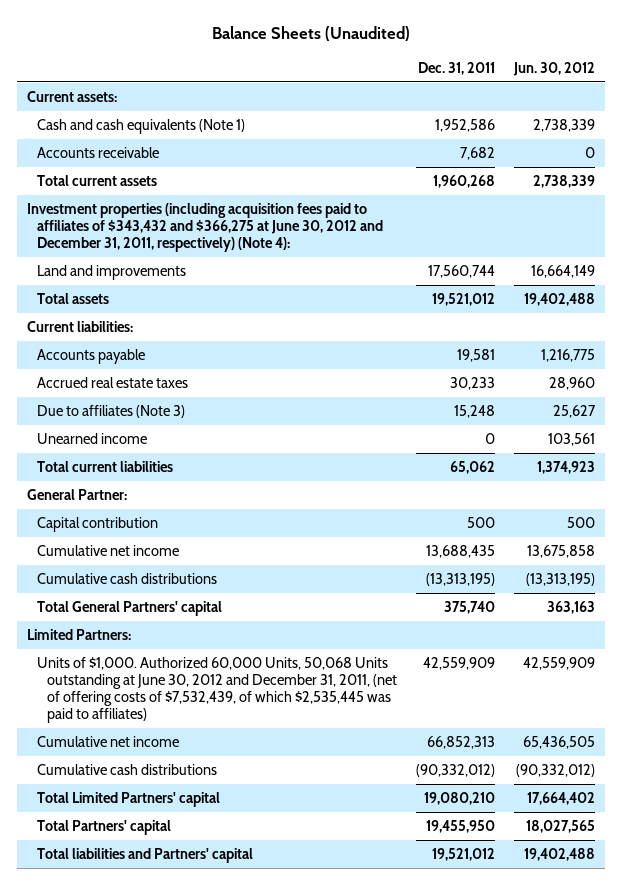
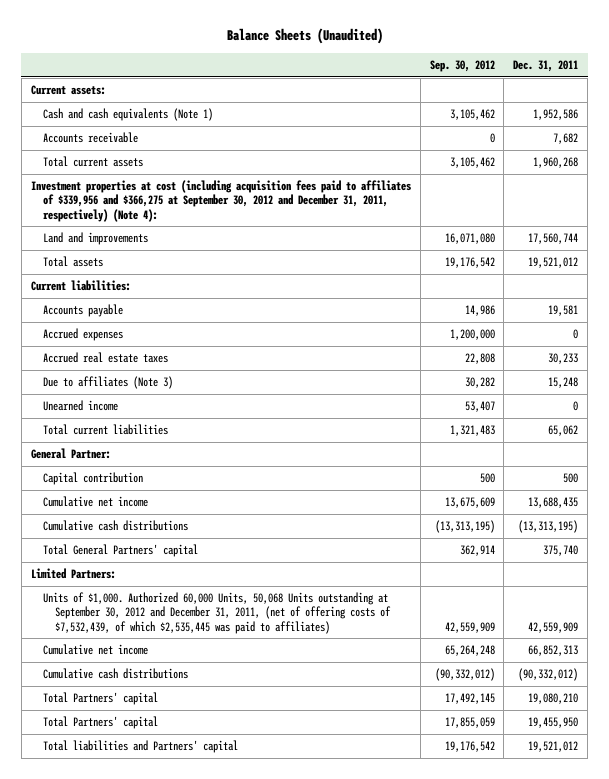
[513,61,596,76] Jun. 30, 2012 -> none
none -> [429,59,495,72] Sep. 30, 2012
[26,202,384,253] Investment properties (including acquisition fees paid to affiliates of $343,432 and $366,275 at June 30, 2012 and December 31, 2011, respectively) (Note 4): -> [30,180,411,222] Investment properties at cost (including acquisition fees paid to affiliates of $339,956 and $366,275 at September 30, 2012 and December 31, 2011, respectively) (Note 4):
none -> [42,328,123,342] Accrued expenses
[37,656,398,724] Units of $1,000. Authorized 60,000 Units, 50,068 Units outstanding at June 30, 2012 and December 31, 2011, (net of offering costs of $7,532,439, of which $2,535,445 was paid to affiliates) -> [42,592,392,634] Units of $1,000. Authorized 60,000 Units, 50,068 Units outstanding at September 30, 2012 and December 31, 2011, (net of offering costs of $7,532,439, of which $2,535,445 was paid to affiliates)
[37,791,221,807] Total Limited Partners' capital -> [42,692,158,706] Total Partners' capital

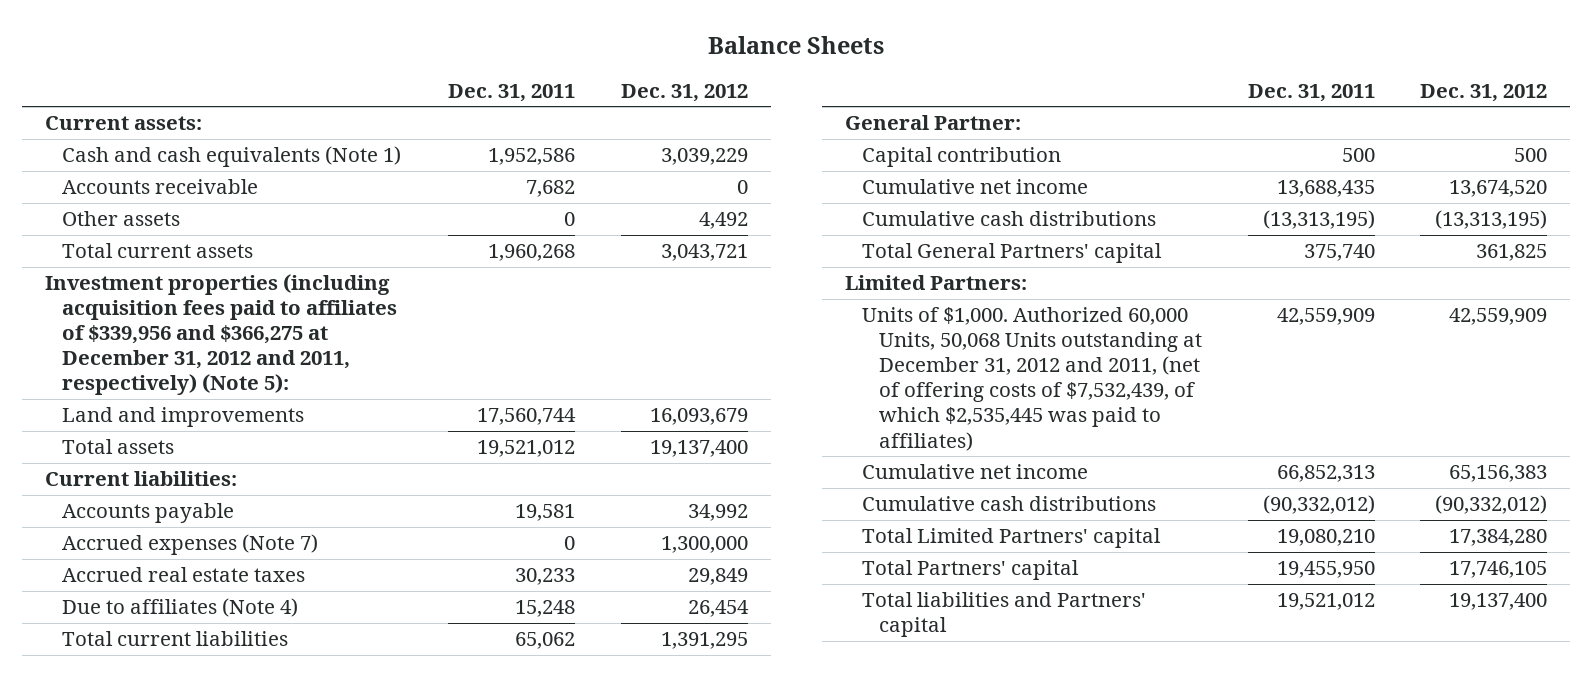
[226,28,383,45] Balance Sheets (Unaudited) -> [708,35,885,54] Balance Sheets
[429,59,495,72] Sep. 30, 2012 -> none
none -> [620,83,748,102] Dec. 31, 2012
none -> [62,211,181,227] Other assets
[30,180,411,222] Investment properties at cost (including acquisition fees paid to affiliates of $339,956 and $366,275 at September 30, 2012 and December 31, 2011, respectively) (Note 4): -> [45,274,398,396] Investment properties (including acquisition fees paid to affiliates of $339,956 and $366,275 at December 31, 2012 and 2011, respectively) (Note 5):
[42,328,123,342] Accrued expenses -> [62,534,319,556] Accrued expenses (Note 7)
[42,400,118,412] Unearned income -> none
[42,376,173,390] Due to affiliates (Note 3) -> [62,598,299,618] Due to affiliates (Note 4)
[42,592,392,634] Units of $1,000. Authorized 60,000 Units, 50,068 Units outstanding at September 30, 2012 and December 31, 2011, (net of offering costs of $7,532,439, of which $2,535,445 was paid to affiliates) -> [861,307,1203,451] Units of $1,000. Authorized 60,000 Units, 50,068 Units outstanding at December 31, 2012 and 2011, (net of offering costs of $7,532,439, of which $2,535,445 was paid to affiliates)
[42,692,158,706] Total Partners' capital -> [861,528,1161,549] Total Limited Partners' capital

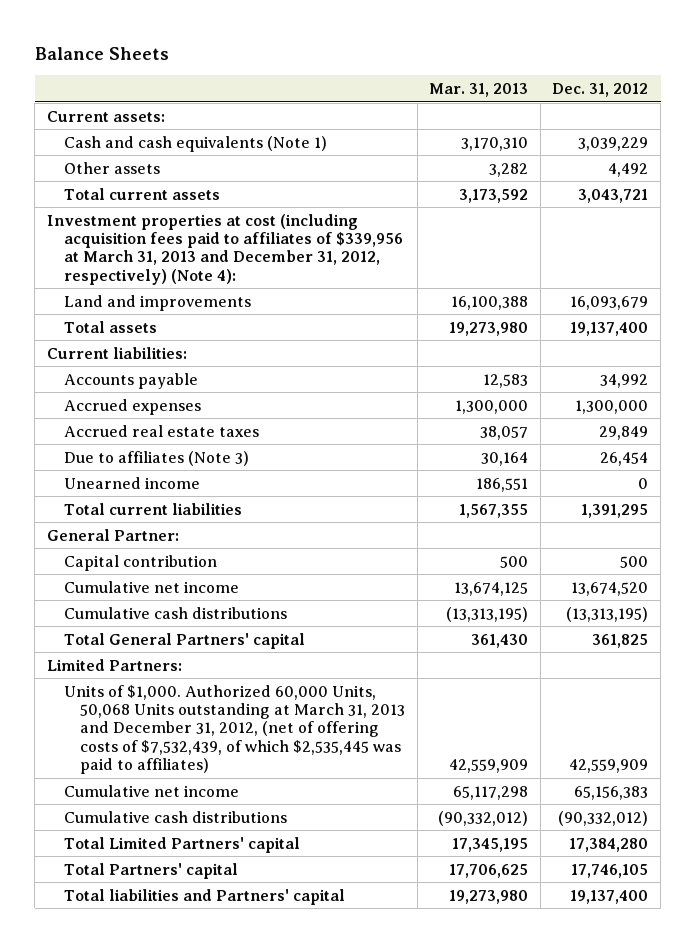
[448,83,576,102] Dec. 31, 2011 -> none
none -> [429,83,529,98] Mar. 31, 2013
[62,179,259,195] Accounts receivable -> none
[45,274,398,396] Investment properties (including acquisition fees paid to affiliates of $339,956 and $366,275 at December 31, 2012 and 2011, respectively) (Note 5): -> [46,213,403,285] Investment properties at cost (including acquisition fees paid to affiliates of $339,956 at March 31, 2013 and December 31, 2012, respectively) (Note 4):
[62,534,319,556] Accrued expenses (Note 7) -> [63,398,201,415] Accrued expenses
[62,598,299,618] Due to affiliates (Note 4) -> [63,450,249,466] Due to affiliates (Note 3)
none -> [63,476,200,489] Unearned income
[861,307,1203,451] Units of $1,000. Authorized 60,000 Units, 50,068 Units outstanding at December 31, 2012 and 2011, (net of offering costs of $7,532,439, of which $2,535,445 was paid to affiliates) -> [63,684,406,775] Units of $1,000. Authorized 60,000 Units, 50,068 Units outstanding at March 31, 2013 and December 31, 2012, (net of offering costs of $7,532,439, of which $2,535,445 was paid to affiliates)

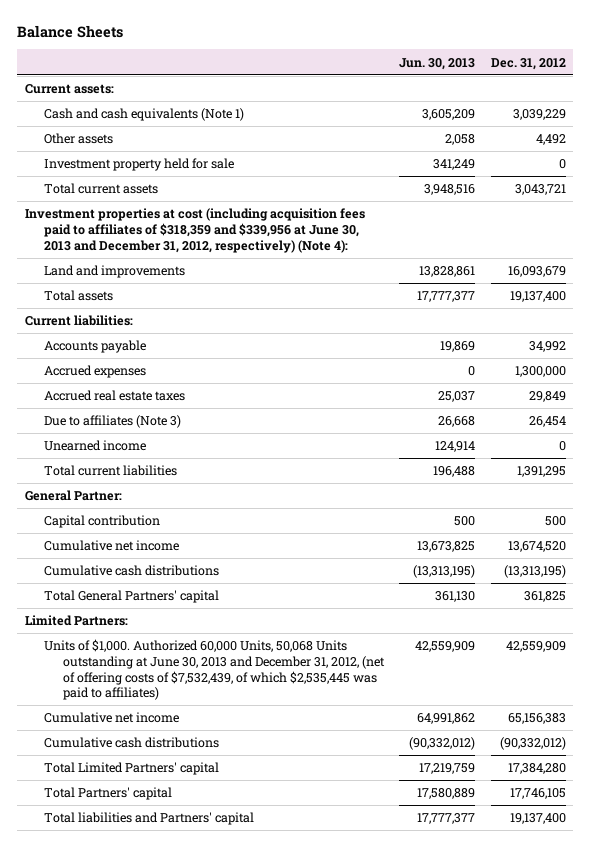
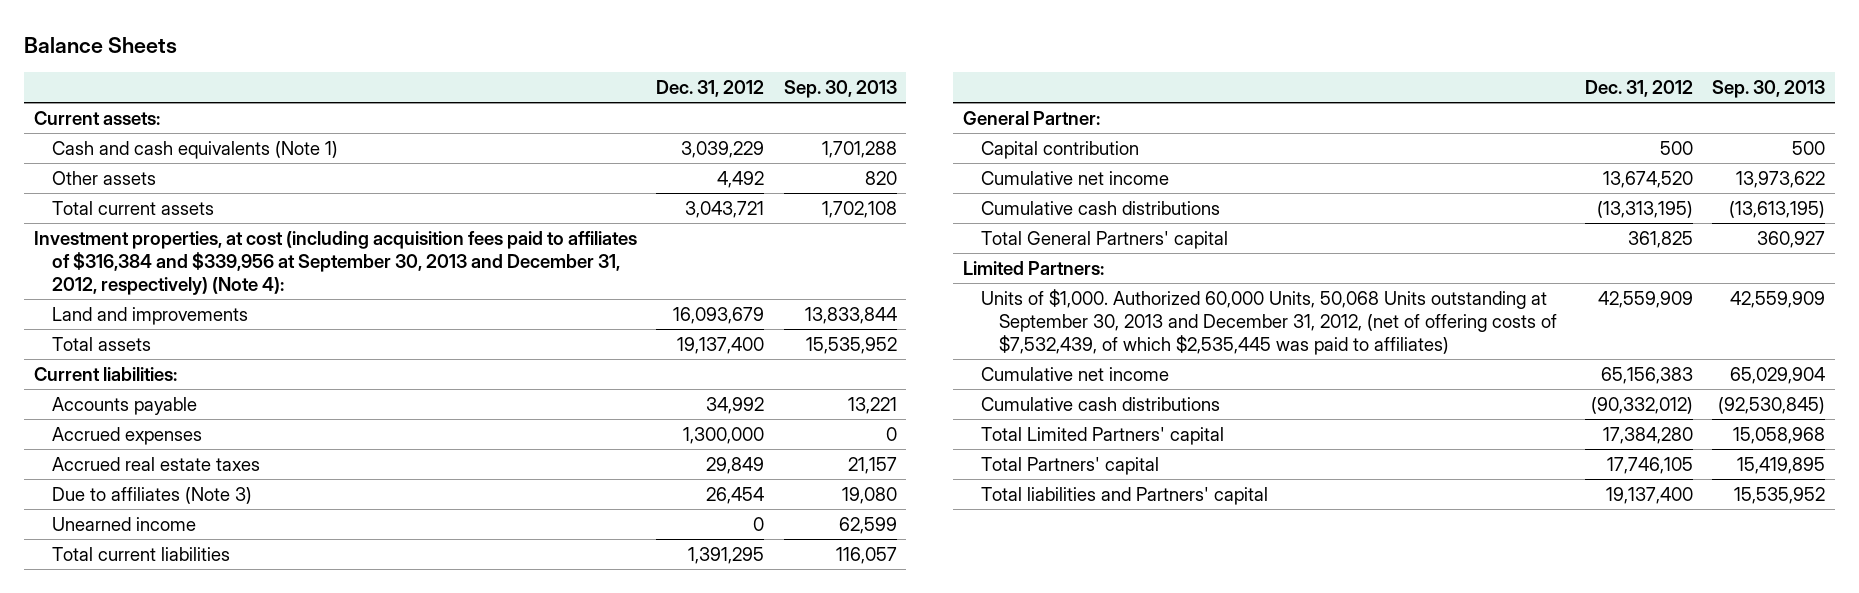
[399,57,476,70] Jun. 30, 2013 -> none
none -> [783,80,897,99] Sep. 30, 2013
[43,158,234,172] Investment property held for sale -> none
[24,208,365,253] Investment properties at cost (including acquisition fees paid to affiliates of $318,359 and $339,956 at June 30, 2013 and December 31, 2012, respectively) (Note 4): -> [34,231,638,295] Investment properties, at cost (including acquisition fees paid to affiliates of $316,384 and $339,956 at September 30, 2013 and December 31, 2012, respectively) (Note 4):
[43,639,385,701] Units of $1,000. Authorized 60,000 Units, 50,068 Units outstanding at June 30, 2013 and December 31, 2012, (net of offering costs of $7,532,439, of which $2,535,445 was paid to affiliates) -> [980,289,1557,355] Units of $1,000. Authorized 60,000 Units, 50,068 Units outstanding at September 30, 2013 and December 31, 2012, (net of offering costs of $7,532,439, of which $2,535,445 was paid to affiliates)

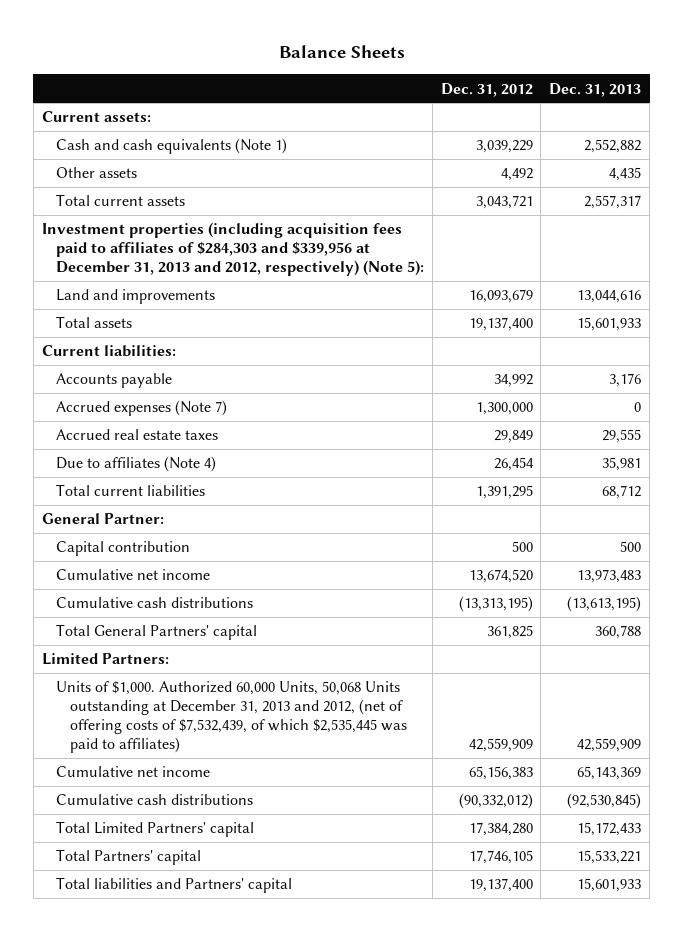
[783,80,897,99] Sep. 30, 2013 -> none
none -> [549,82,642,97] Dec. 31, 2013
[34,231,638,295] Investment properties, at cost (including acquisition fees paid to affiliates of $316,384 and $339,956 at September 30, 2013 and December 31, 2012, respectively) (Note 4): -> [41,222,424,277] Investment properties (including acquisition fees paid to affiliates of $284,303 and $339,956 at December 31, 2013 and 2012, respectively) (Note 5):
[52,427,203,446] Accrued expenses -> [55,400,227,417] Accrued expenses (Note 7)
[52,517,197,532] Unearned income -> none
[52,487,253,505] Due to affiliates (Note 3) -> [55,456,216,473] Due to affiliates (Note 4)
[980,289,1557,355] Units of $1,000. Authorized 60,000 Units, 50,068 Units outstanding at September 30, 2013 and December 31, 2012, (net of offering costs of $7,532,439, of which $2,535,445 was paid to affiliates) -> [55,681,407,754] Units of $1,000. Authorized 60,000 Units, 50,068 Units outstanding at December 31, 2013 and 2012, (net of offering costs of $7,532,439, of which $2,535,445 was paid to affiliates)

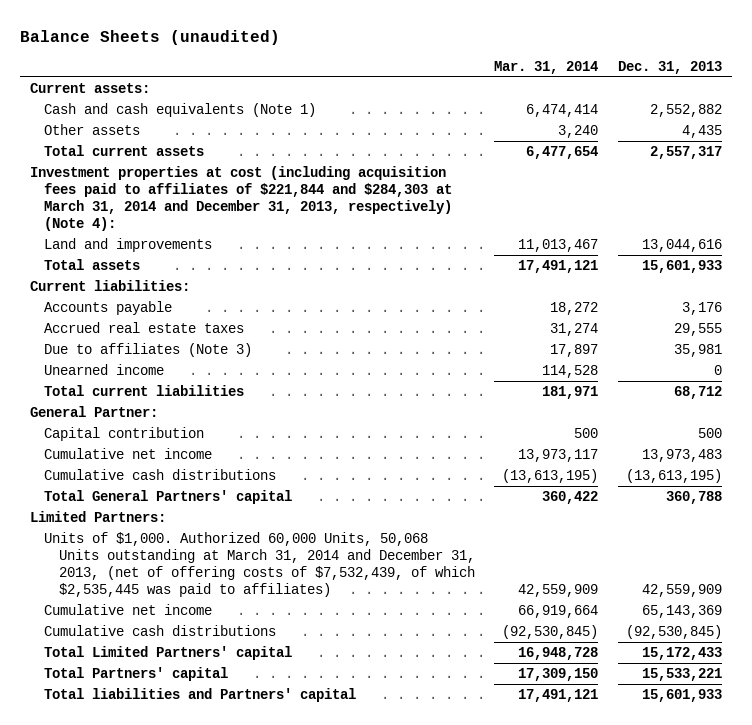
[278,45,405,59] Balance Sheets -> [19,29,280,45] Balance Sheets (unaudited)
[440,82,533,97] Dec. 31, 2012 -> none
none -> [494,60,599,74] Mar. 31, 2014
[41,222,424,277] Investment properties (including acquisition fees paid to affiliates of $284,303 and $339,956 at December 31, 2013 and 2012, respectively) (Note 5): -> [29,166,453,231] Investment properties at cost (including acquisition fees paid to affiliates of $221,844 and $284,303 at March 31, 2014 and December 31, 2013, respectively) (Note 4):
[55,400,227,417] Accrued expenses (Note 7) -> none
[55,456,216,473] Due to affiliates (Note 4) -> [44,343,253,358] Due to affiliates (Note 3)
none -> [44,364,165,376] Unearned income
[55,681,407,754] Units of $1,000. Authorized 60,000 Units, 50,068 Units outstanding at December 31, 2013 and 2012, (net of offering costs of $7,532,439, of which $2,535,445 was paid to affiliates) -> [44,532,475,597] Units of $1,000. Authorized 60,000 Units, 50,068 Units outstanding at March 31, 2014 and December 31, 2013, (net of offering costs of $7,532,439, of which $2,535,445 was paid to affiliates)

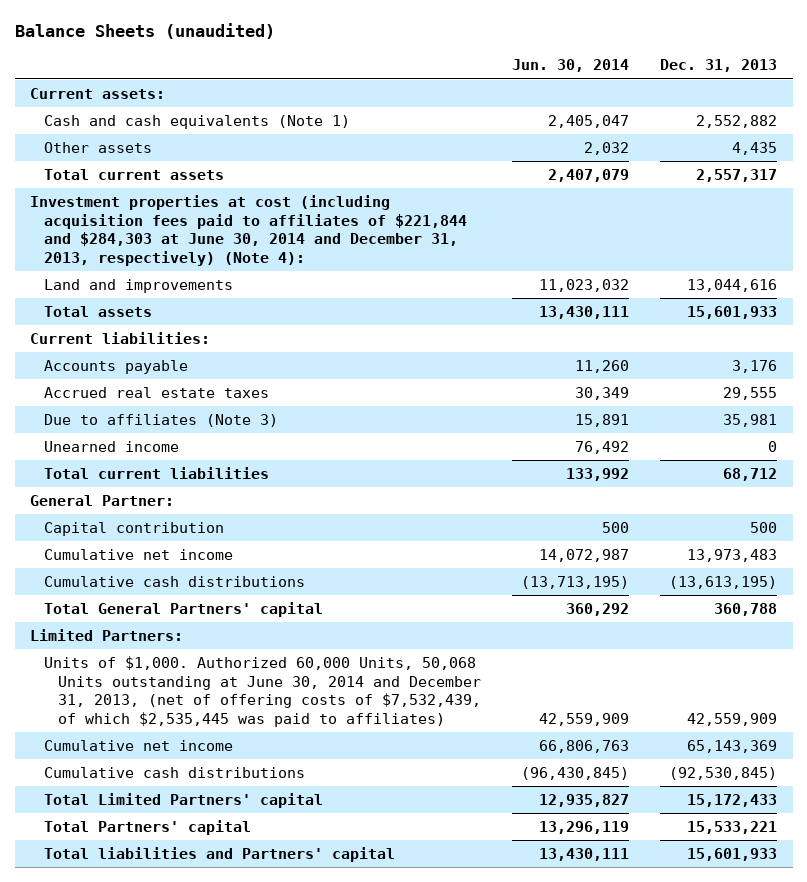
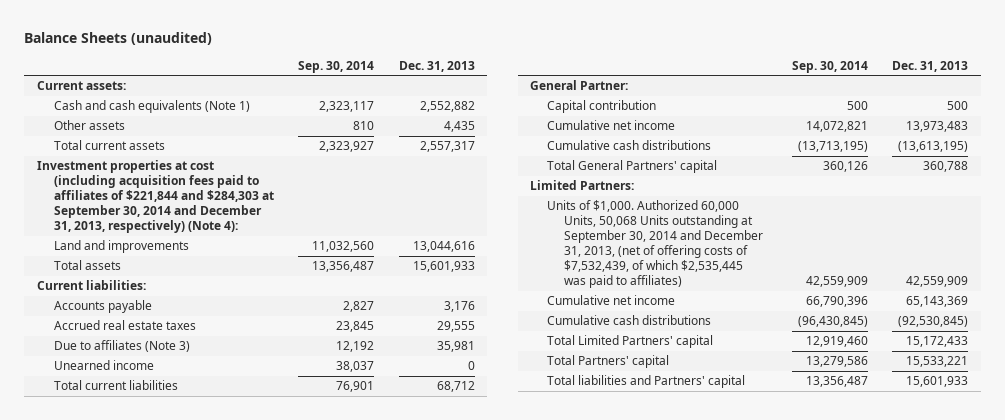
[512,59,630,73] Jun. 30, 2014 -> none
none -> [298,60,375,73] Sep. 30, 2014
[30,194,468,266] Investment properties at cost (including acquisition fees paid to affiliates of $221,844 and $284,303 at June 30, 2014 and December 31, 2013, respectively) (Note 4): -> [36,160,274,234] Investment properties at cost (including acquisition fees paid to affiliates of $221,844 and $284,303 at September 30, 2014 and December 31, 2013, respectively) (Note 4):
[44,655,481,727] Units of $1,000. Authorized 60,000 Units, 50,068 Units outstanding at June 30, 2014 and December 31, 2013, (net of offering costs of $7,532,439, of which $2,535,445 was paid to affiliates) -> [547,200,764,289] Units of $1,000. Authorized 60,000 Units, 50,068 Units outstanding at September 30, 2014 and December 31, 2013, (net of offering costs of $7,532,439, of which $2,535,445 was paid to affiliates)

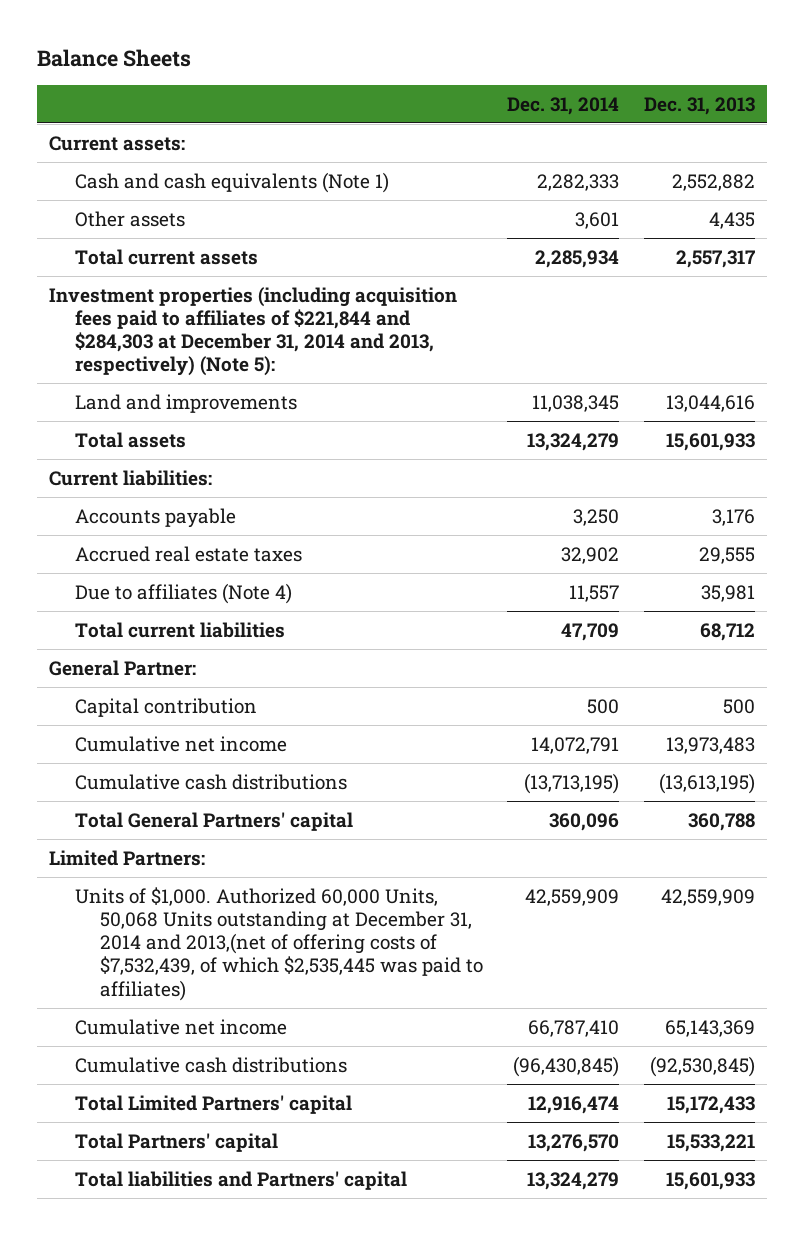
[24,32,213,46] Balance Sheets (unaudited) -> [37,49,192,68] Balance Sheets
[298,60,375,73] Sep. 30, 2014 -> none
none -> [507,96,620,115] Dec. 31, 2014
[36,160,274,234] Investment properties at cost (including acquisition fees paid to affiliates of $221,844 and $284,303 at September 30, 2014 and December 31, 2013, respectively) (Note 4): -> [49,286,458,377] Investment properties (including acquisition fees paid to affiliates of $221,844 and $284,303 at December 31, 2014 and 2013, respectively) (Note 5):
[53,360,154,371] Unearned income -> none
[53,340,190,353] Due to affiliates (Note 3) -> [74,582,292,604] Due to affiliates (Note 4)
[547,200,764,289] Units of $1,000. Authorized 60,000 Units, 50,068 Units outstanding at September 30, 2014 and December 31, 2013, (net of offering costs of $7,532,439, of which $2,535,445 was paid to affiliates) -> [74,886,483,1001] Units of $1,000. Authorized 60,000 Units, 50,068 Units outstanding at December 31, 2014 and 2013,(net of offering costs of $7,532,439, of which $2,535,445 was paid to affiliates)

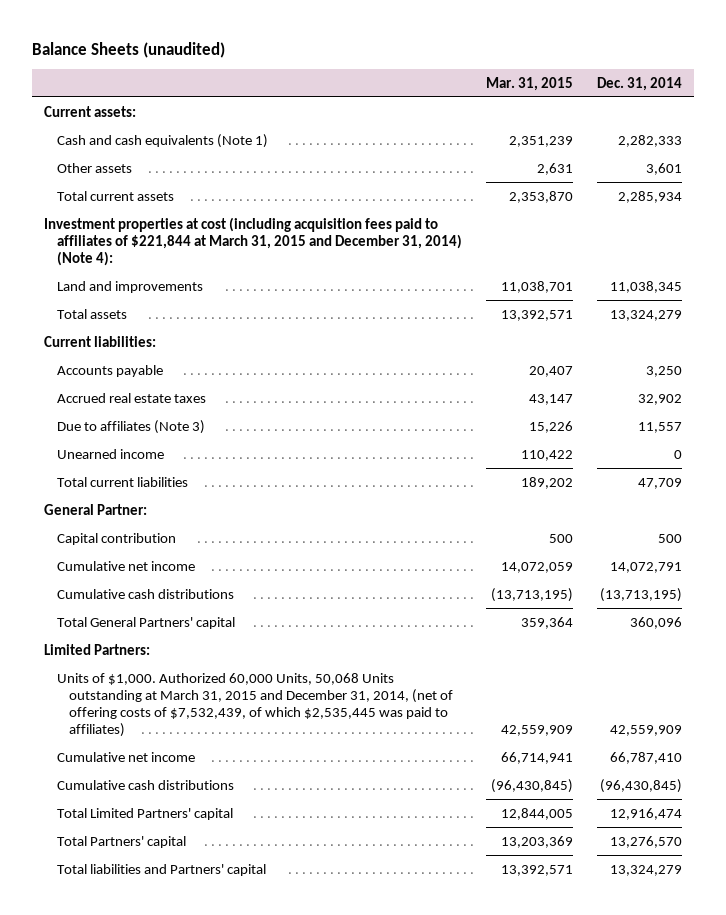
[37,49,192,68] Balance Sheets -> [32,41,226,58] Balance Sheets (unaudited)
[643,96,755,115] Dec. 31, 2013 -> none
none -> [485,76,573,91] Mar. 31, 2015
[49,286,458,377] Investment properties (including acquisition fees paid to affiliates of $221,844 and $284,303 at December 31, 2014 and 2013, respectively) (Note 5): -> [44,216,462,266] Investment properties at cost (including acquisition fees paid to affiliates of $221,844 at March 31, 2015 and December 31, 2014) (Note 4):
[74,582,292,604] Due to affiliates (Note 4) -> [56,419,205,434] Due to affiliates (Note 3)
none -> [56,448,164,459] Unearned income
[74,886,483,1001] Units of $1,000. Authorized 60,000 Units, 50,068 Units outstanding at December 31, 2014 and 2013,(net of offering costs of $7,532,439, of which $2,535,445 was paid to affiliates) -> [56,672,453,737] Units of $1,000. Authorized 60,000 Units, 50,068 Units outstanding at March 31, 2015 and December 31, 2014, (net of offering costs of $7,532,439, of which $2,535,445 was paid to affiliates)

